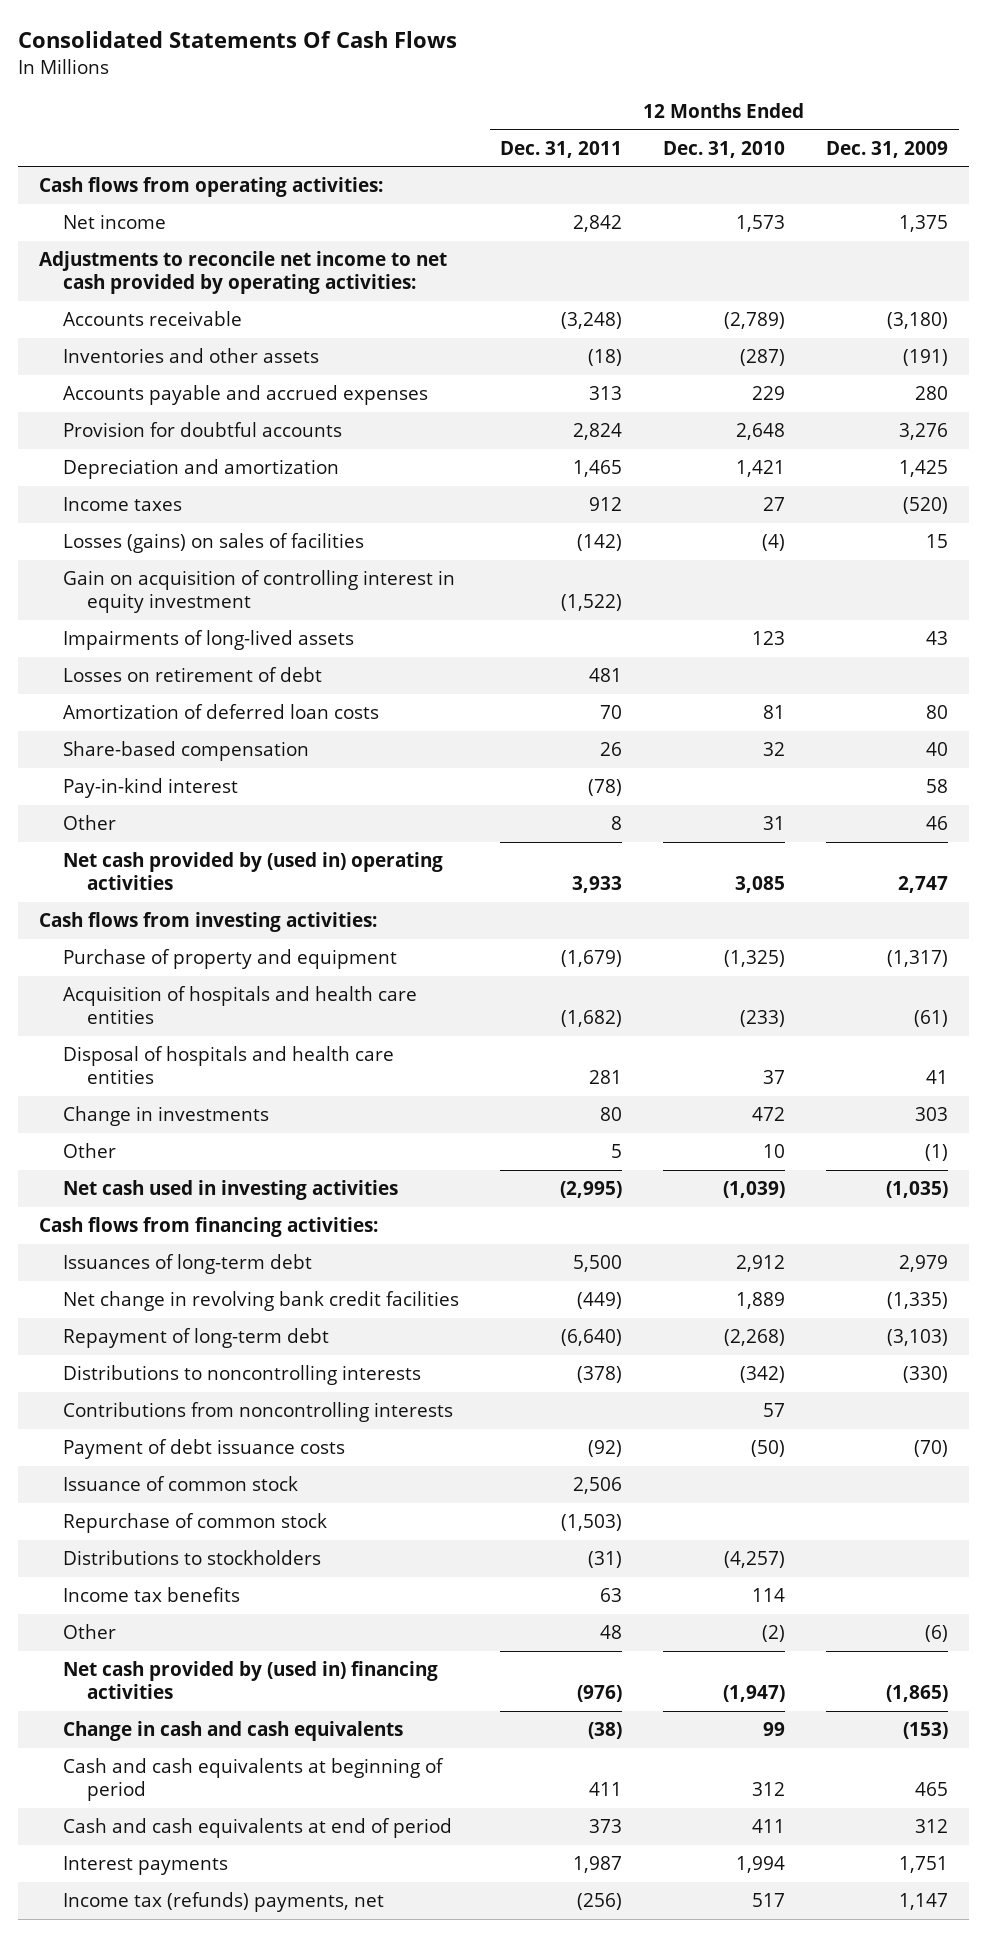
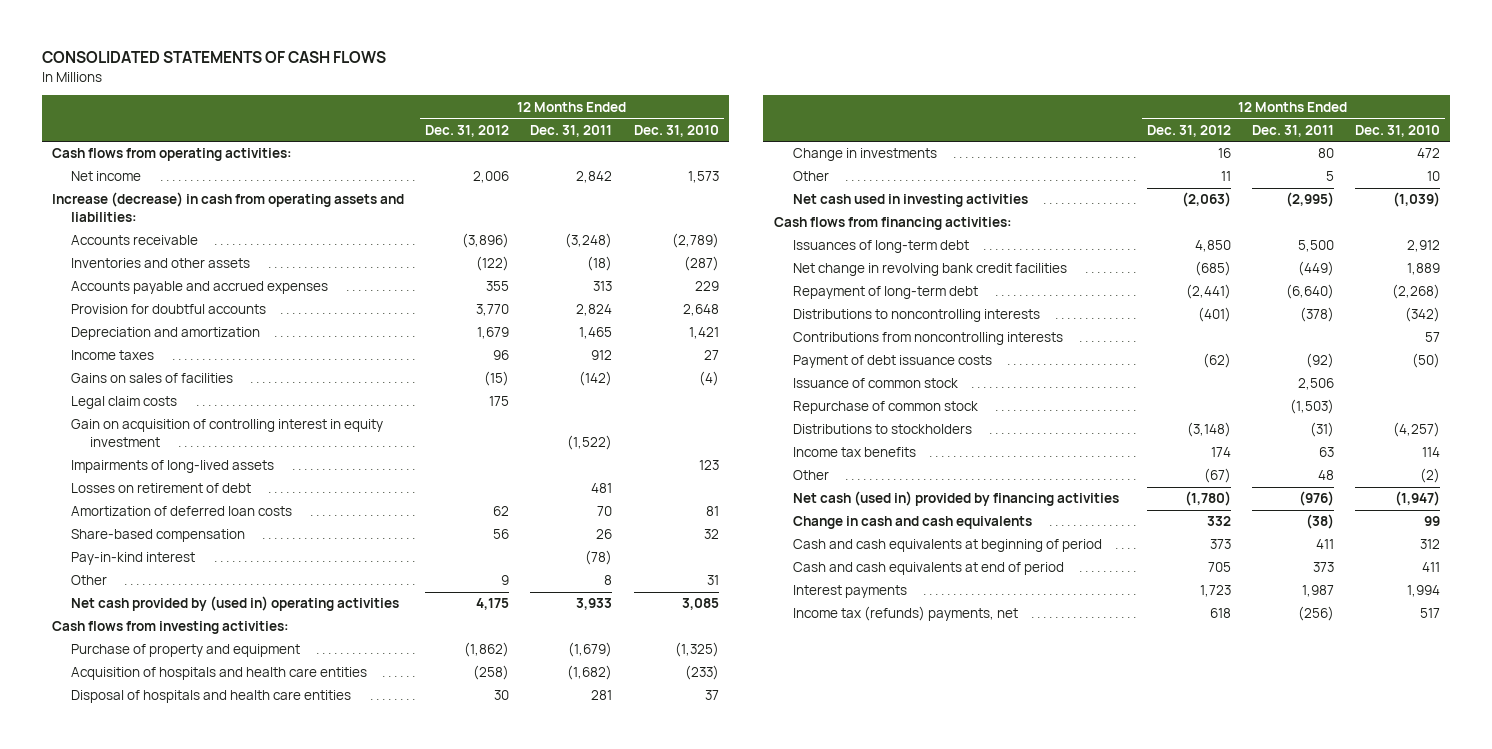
[18,31,458,49] Consolidated Statements Of Cash Flows -> [41,51,386,64] CONSOLIDATED STATEMENTS OF CASH FLOWS
[826,140,949,158] Dec. 31, 2009 -> none
none -> [425,124,510,137] Dec. 31, 2012
[38,251,447,295] Adjustments to reconcile net income to net cash provided by operating activities: -> none
none -> [52,192,405,223] Increase (decrease) in cash from operating assets and liabilities:
[63,533,365,554] Losses (gains) on sales of facilities -> [71,373,234,384] Gains on sales of facilities
none -> [71,396,178,410] Legal claim costs
[63,1661,439,1700] Net cash provided by (used in) financing activities -> [792,491,1119,507] Net cash (used in) provided by financing activities

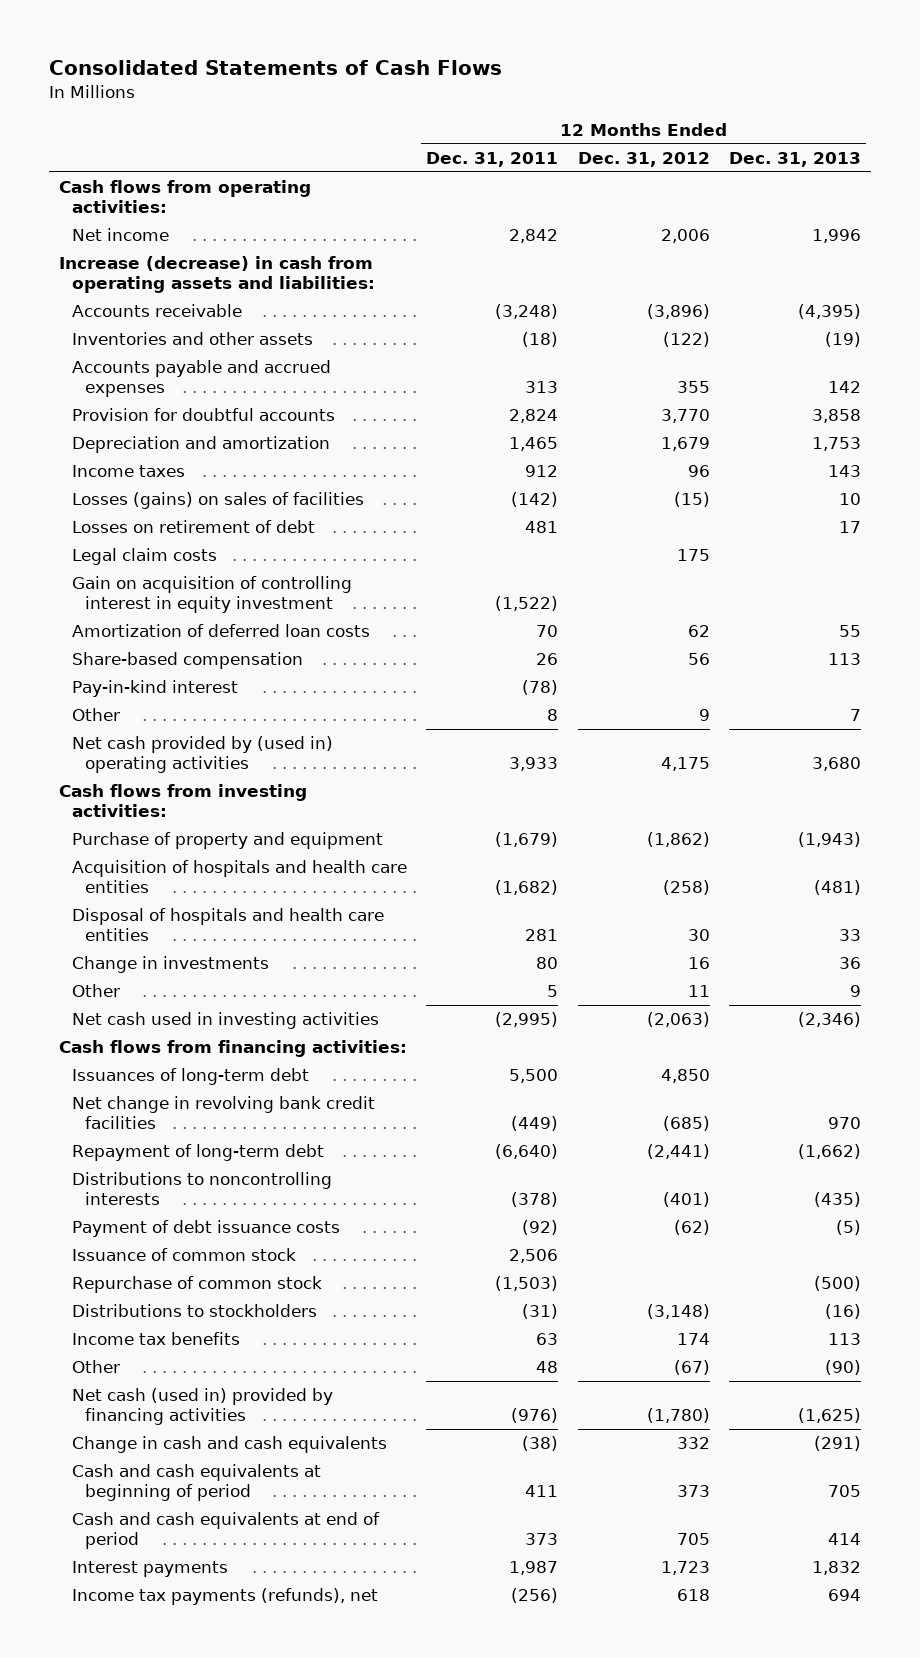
[41,51,386,64] CONSOLIDATED STATEMENTS OF CASH FLOWS -> [49,60,503,76] Consolidated Statements of Cash Flows
[633,124,719,137] Dec. 31, 2010 -> none
none -> [729,151,862,167] Dec. 31, 2013
[71,373,234,384] Gains on sales of facilities -> [71,492,364,510] Losses (gains) on sales of facilities
[71,483,252,494] Losses on retirement of debt -> [71,520,315,534] Losses on retirement of debt
[71,460,275,474] Impairments of long-lived assets -> none
[792,332,1063,346] Contributions from noncontrolling interests -> none
[792,606,1018,622] Income tax (refunds) payments, net -> [71,1588,378,1606] Income tax payments (refunds), net

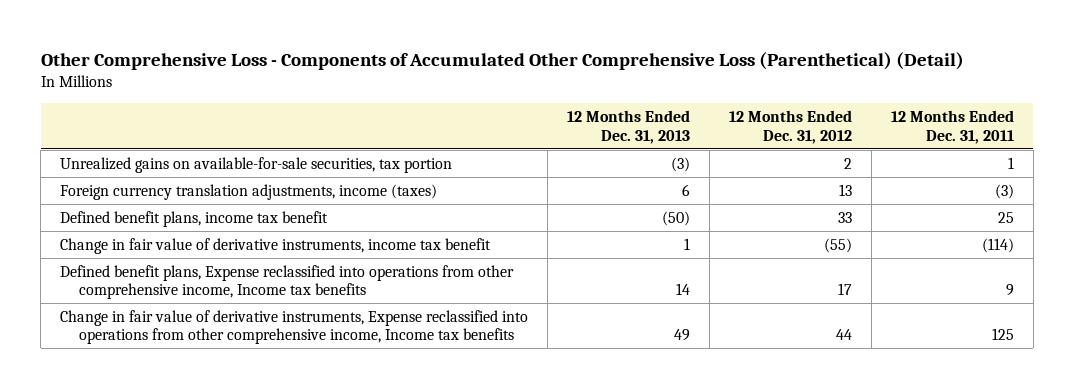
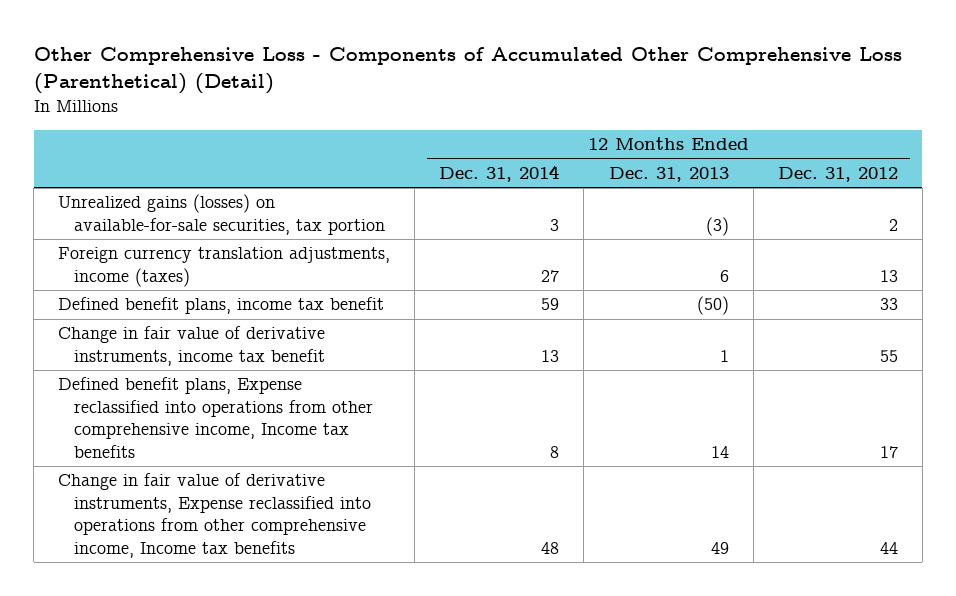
[890,110,1014,144] 12 Months Ended Dec. 31, 2011 -> none
none -> [439,164,560,182] Dec. 31, 2014
[60,156,453,173] Unrealized gains on available-for-sale securities, tax portion -> [58,194,385,235] Unrealized gains (losses) on available-for-sale securities, tax portion
[824,237,853,253] (55) -> [879,349,898,362] 55

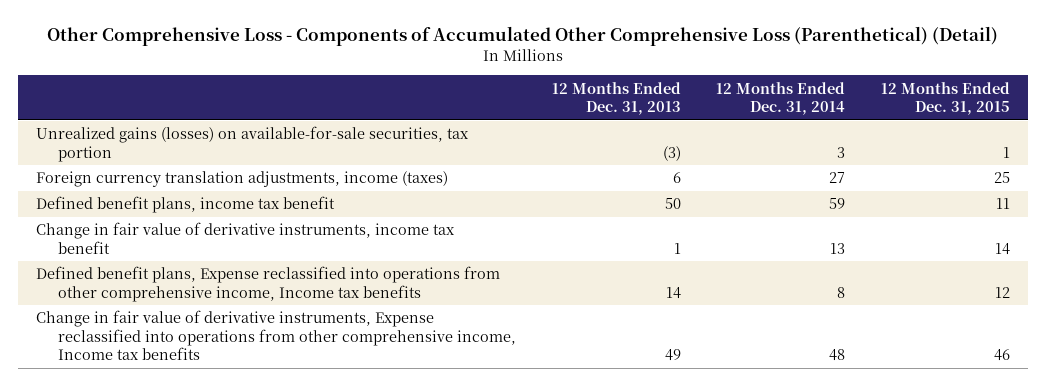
[777,166,898,182] Dec. 31, 2012 -> none
none -> [881,81,1011,116] 12 Months Ended Dec. 31, 2015
[696,296,729,316] (50) -> [664,198,681,210] 50

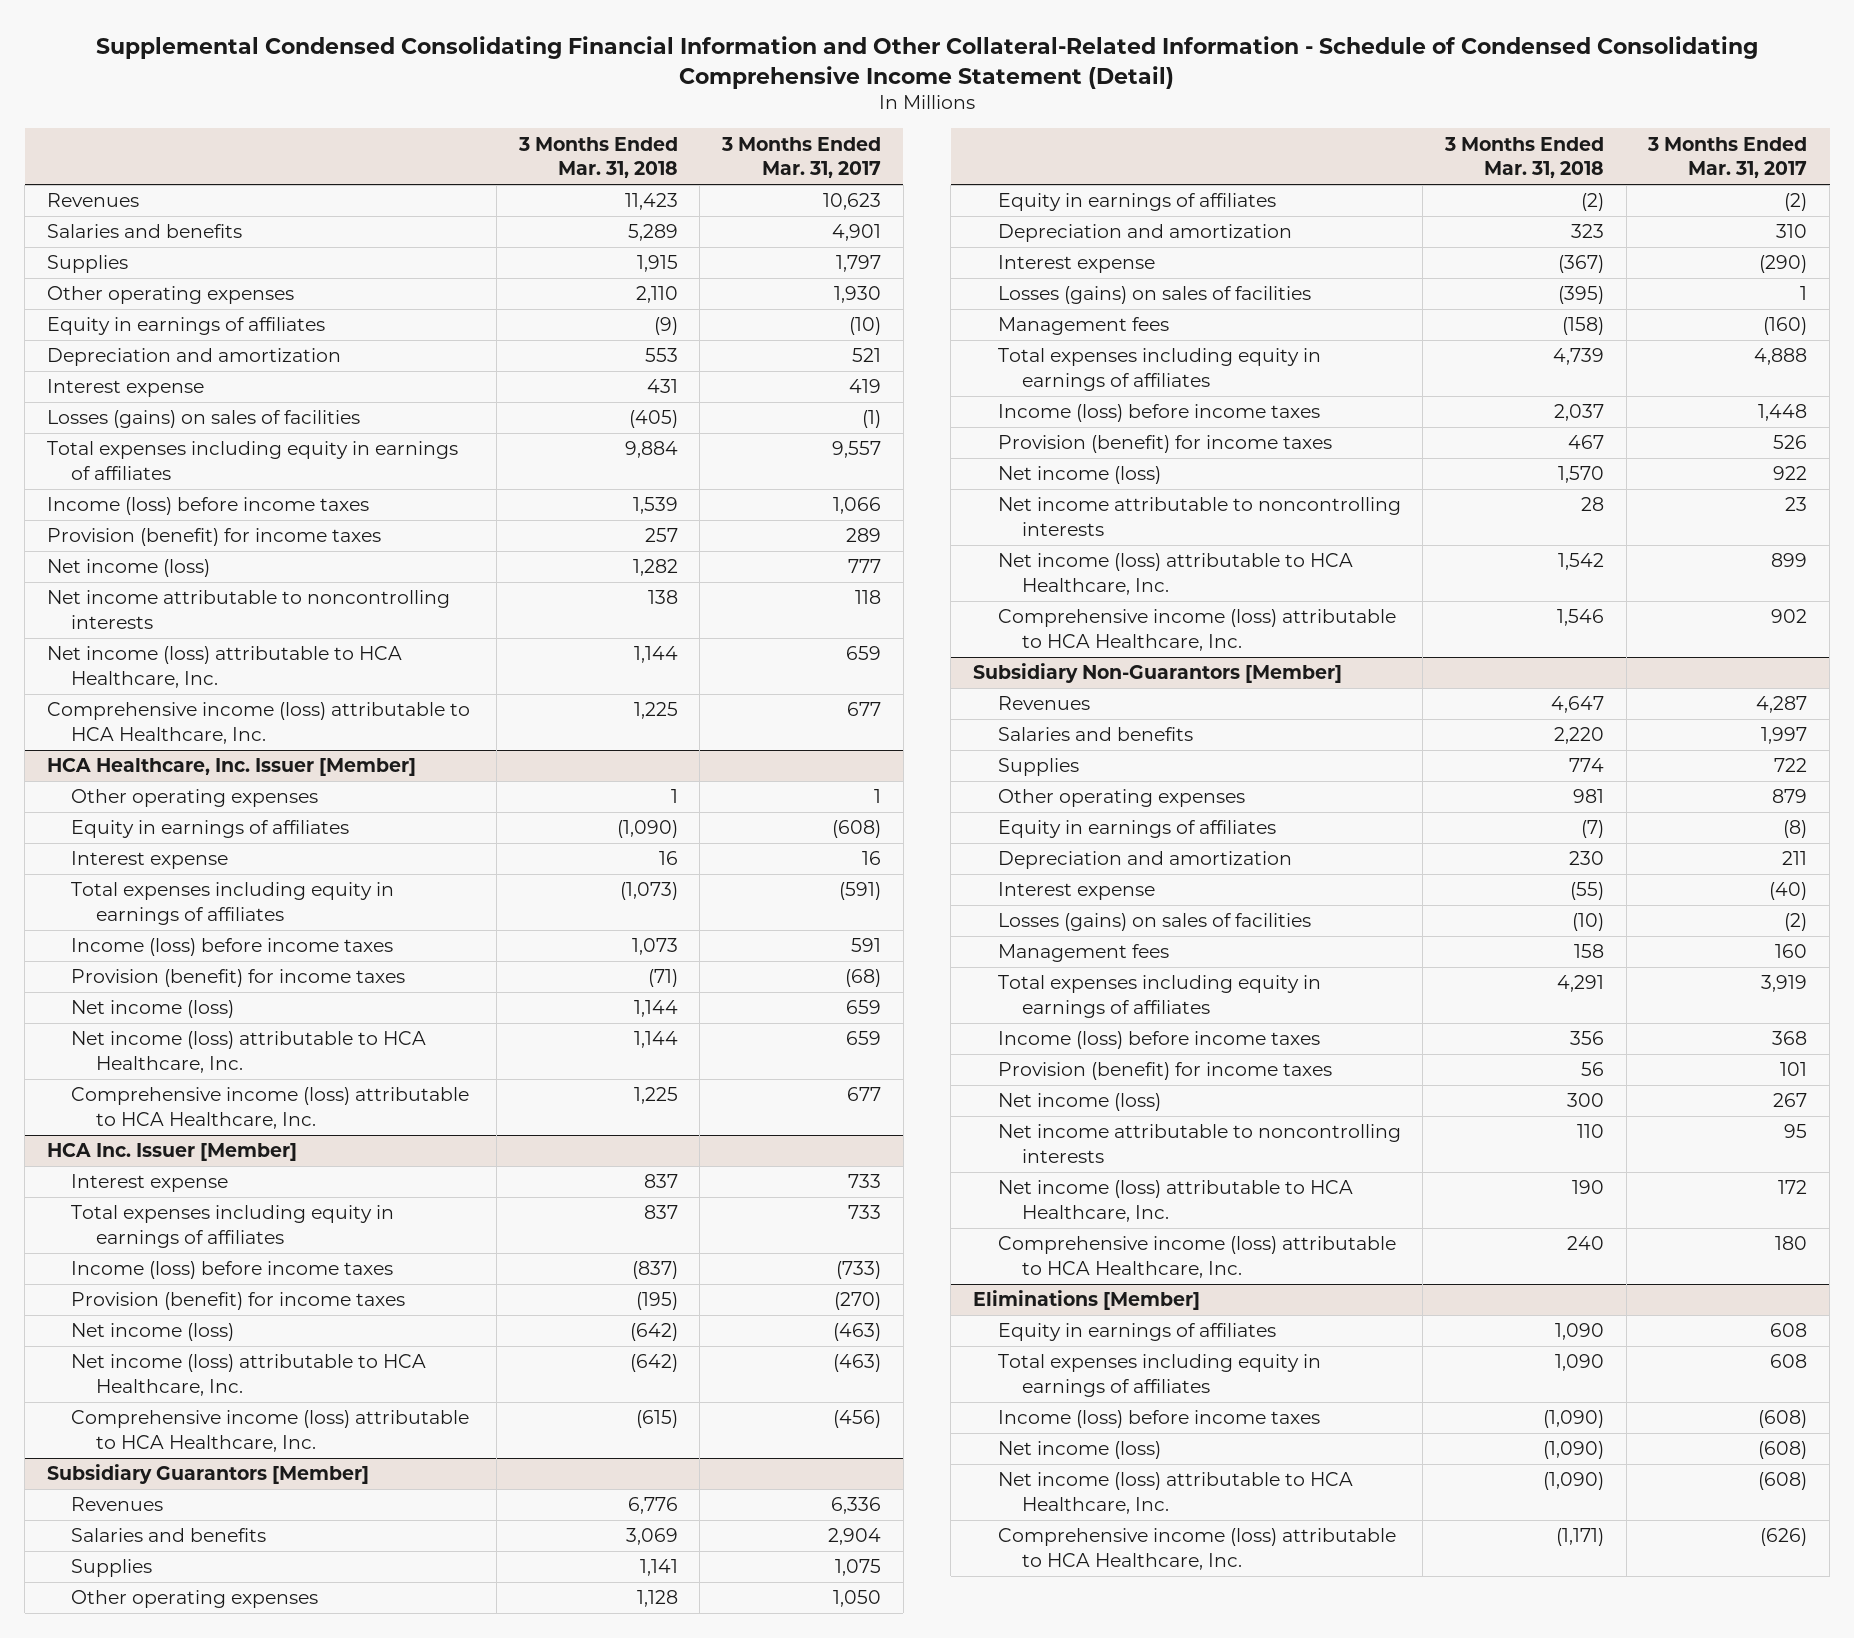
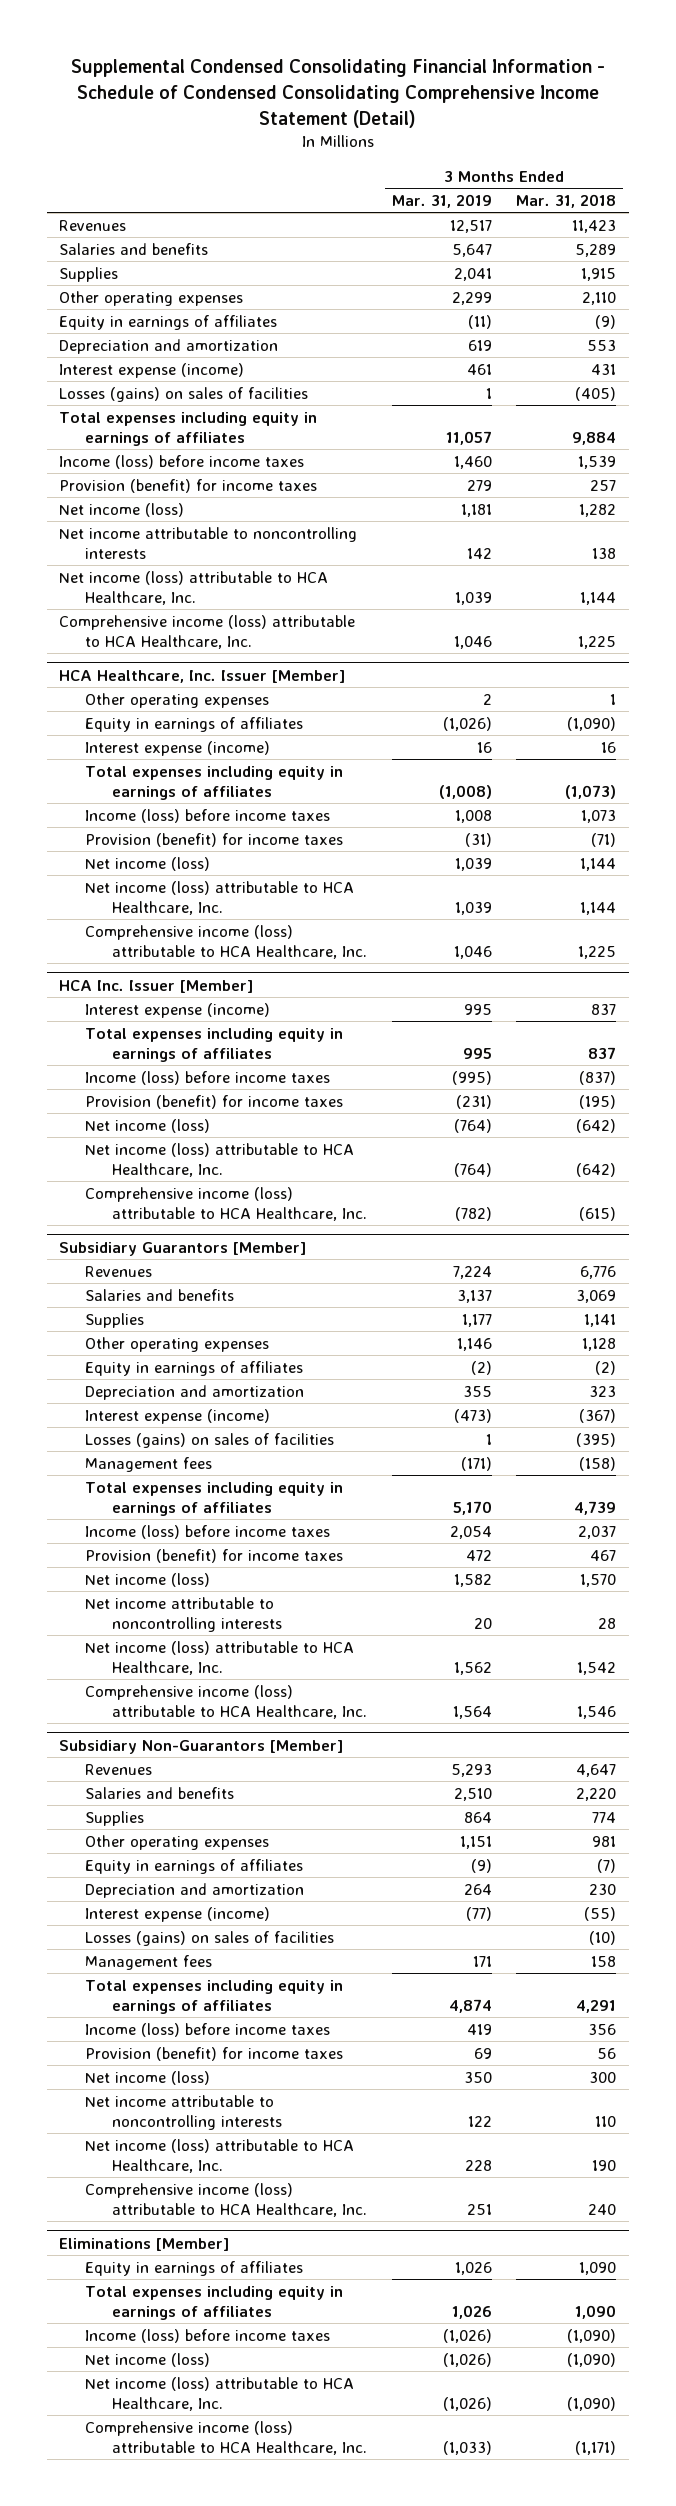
[96,36,1759,89] Supplemental Condensed Consolidating Financial Information and Other Collateral-Related Information - Schedule of Condensed Consolidating Comprehensive Income Statement (Detail) -> [70,58,605,128] Supplemental Condensed Consolidating Financial Information - Schedule of Condensed Consolidating Comprehensive Income Statement (Detail)
[721,136,882,179] 3 Months Ended Mar. 31, 2017 -> none
none -> [391,193,492,208] Mar. 31, 2019
[46,379,204,398] Interest expense -> [59,362,245,378] Interest expense (income)
[71,851,229,870] Interest expense -> [85,740,271,756] Interest expense (income)
[71,1174,229,1193] Interest expense -> [85,1002,271,1018] Interest expense (income)
[997,255,1155,274] Interest expense -> [85,1408,271,1424] Interest expense (income)
[997,882,1155,901] Interest expense -> [85,1906,271,1922] Interest expense (income)

